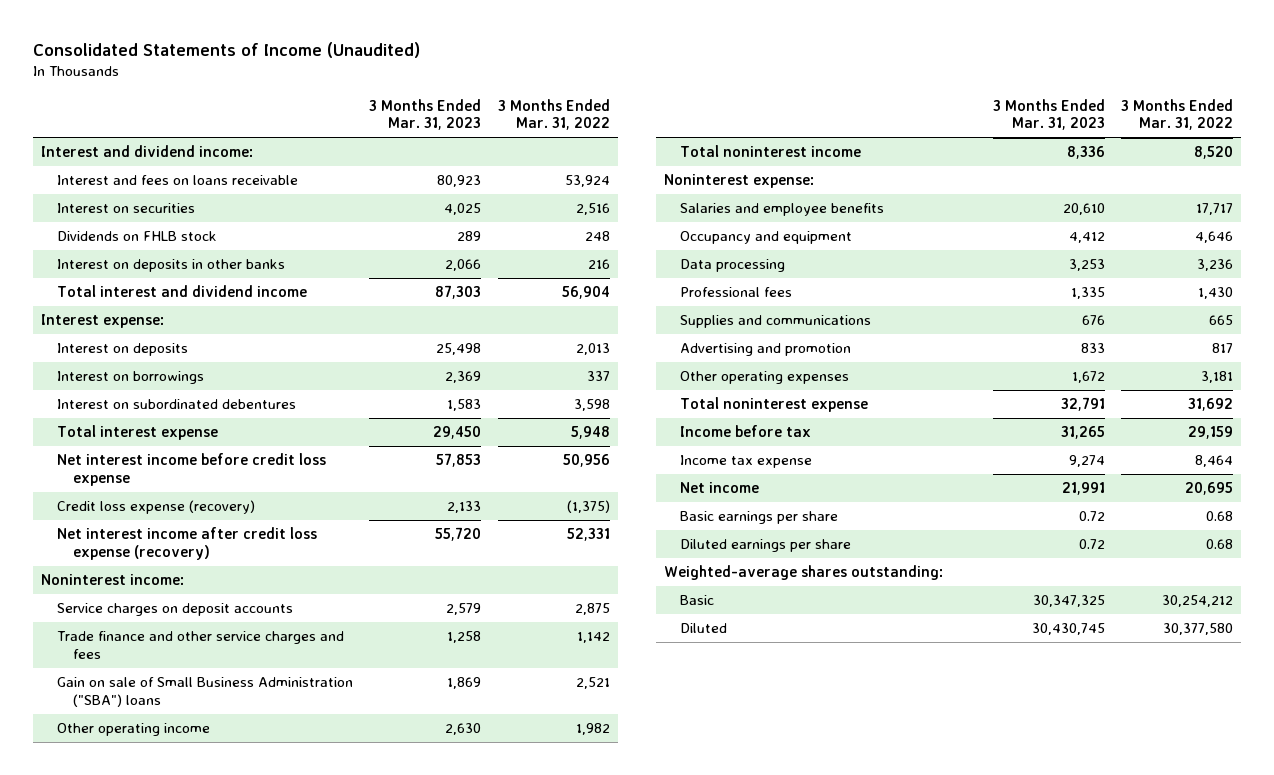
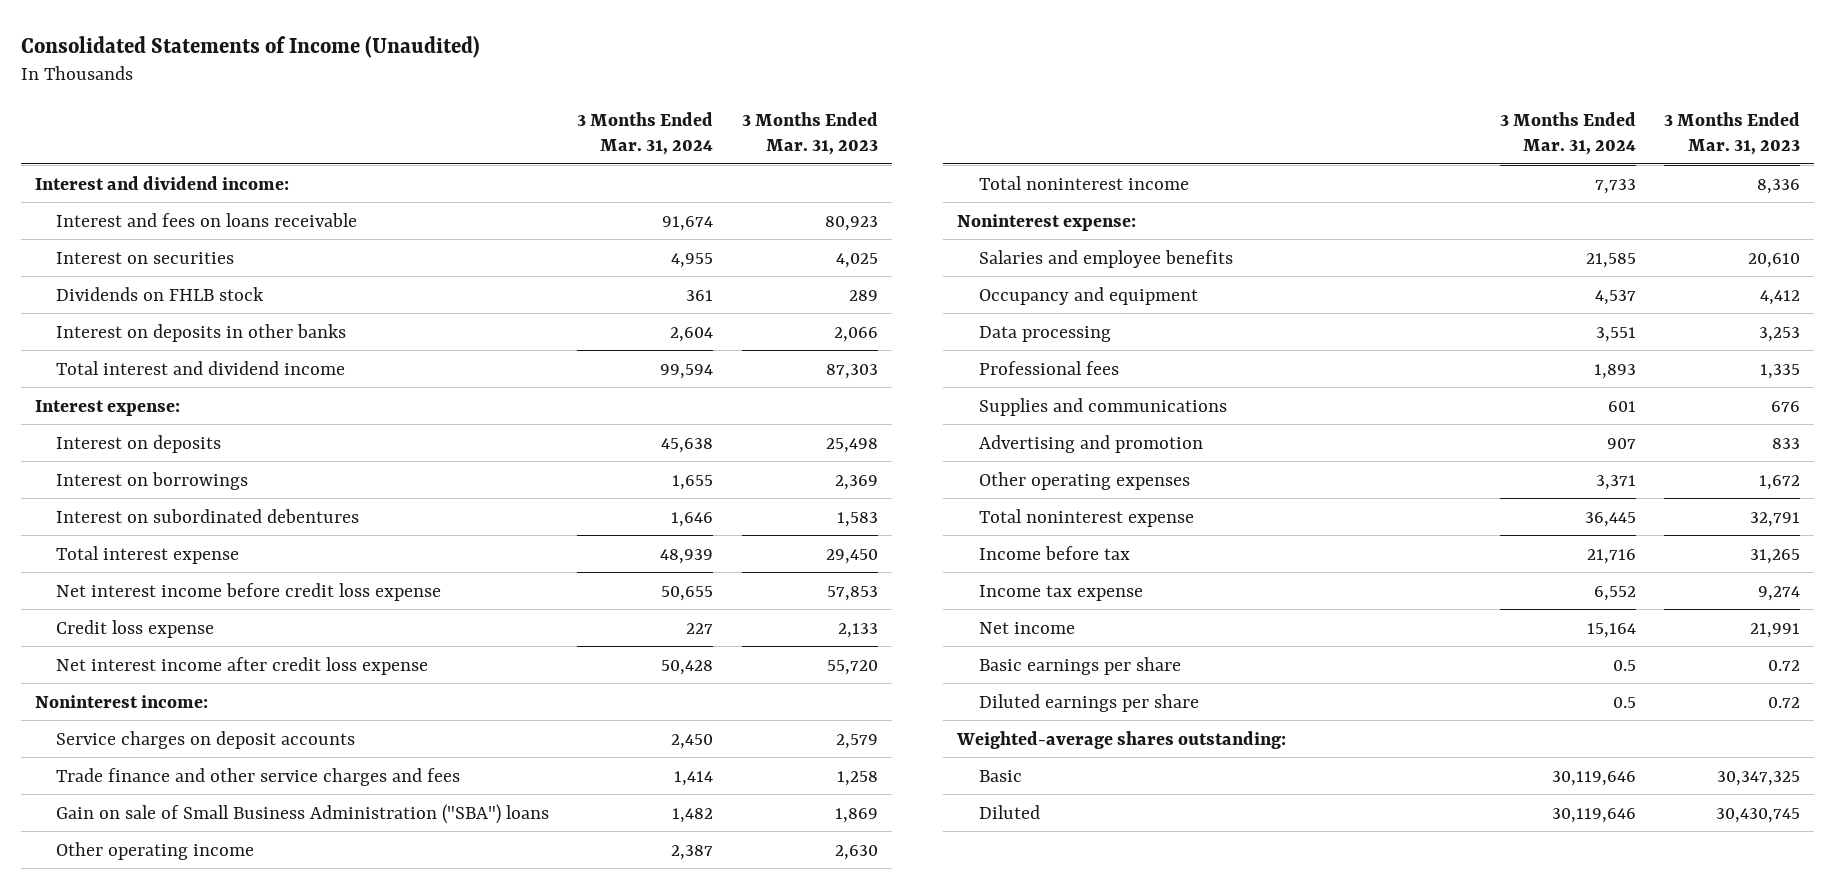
[497,98,610,131] 3 Months Ended Mar. 31, 2022 -> none
none -> [577,111,714,156] 3 Months Ended Mar. 31, 2024
[57,500,256,515] Credit loss expense (recovery) -> [56,619,215,638] Credit loss expense
[57,527,318,560] Net interest income after credit loss expense (recovery) -> [56,656,429,675] Net interest income after credit loss expense

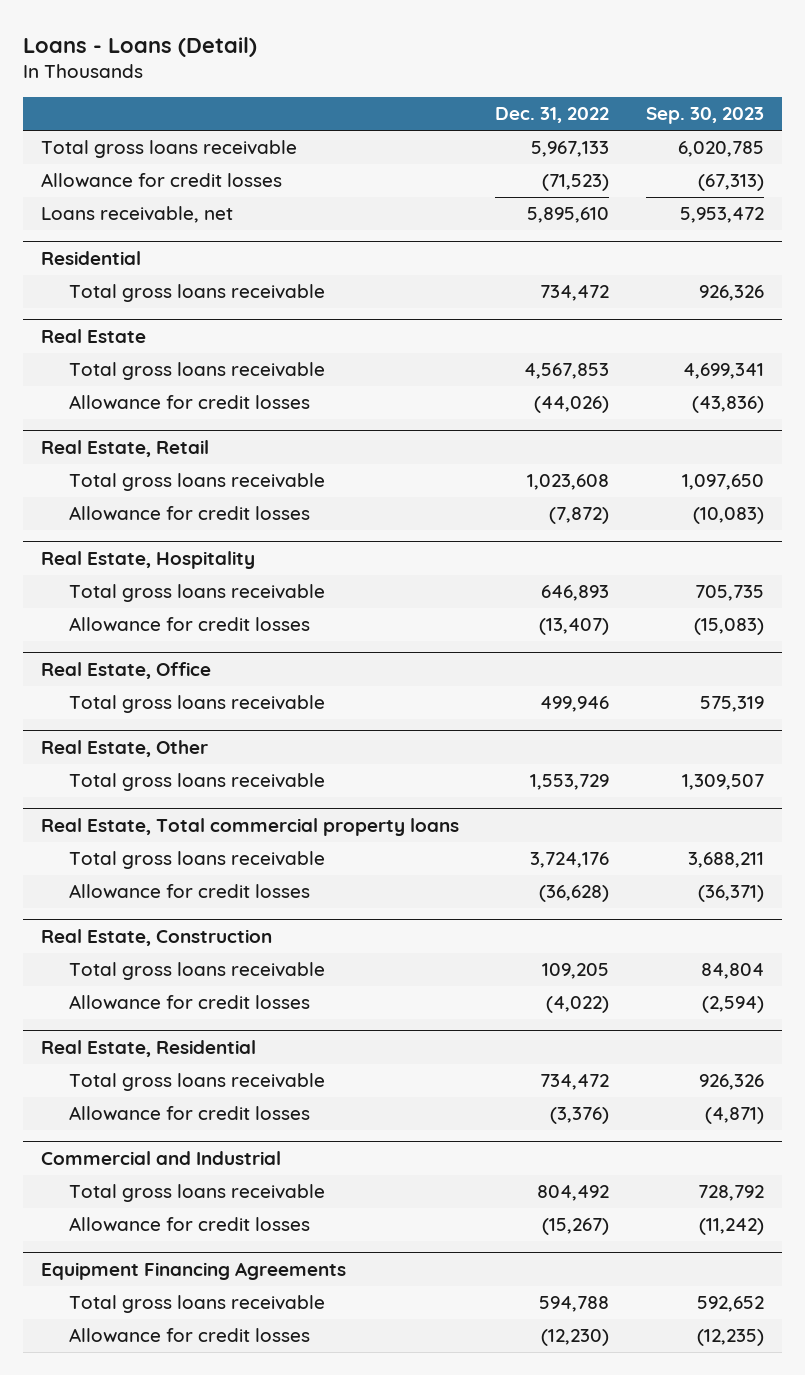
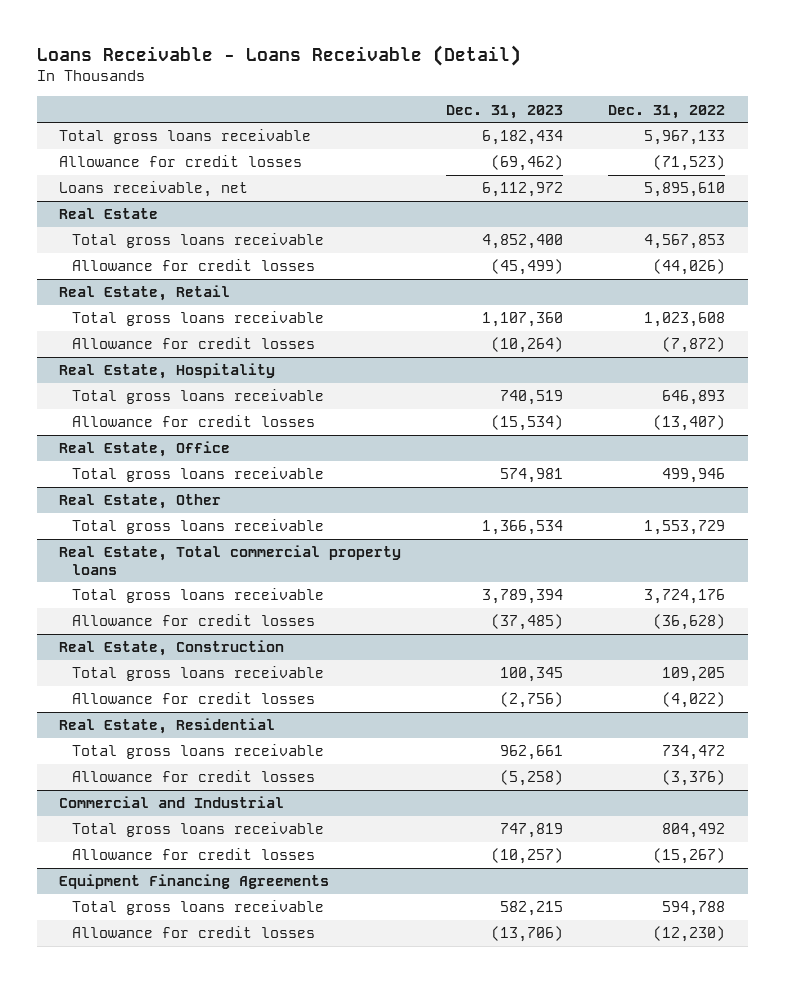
[23,36,258,57] Loans - Loans (Detail) -> [37,44,522,66] Loans Receivable - Loans Receivable (Detail)
[645,107,764,125] Sep. 30, 2023 -> none
none -> [446,104,564,119] Dec. 31, 2023
[41,251,142,266] Residential -> none
[68,284,325,303] Total gross loans receivable -> none

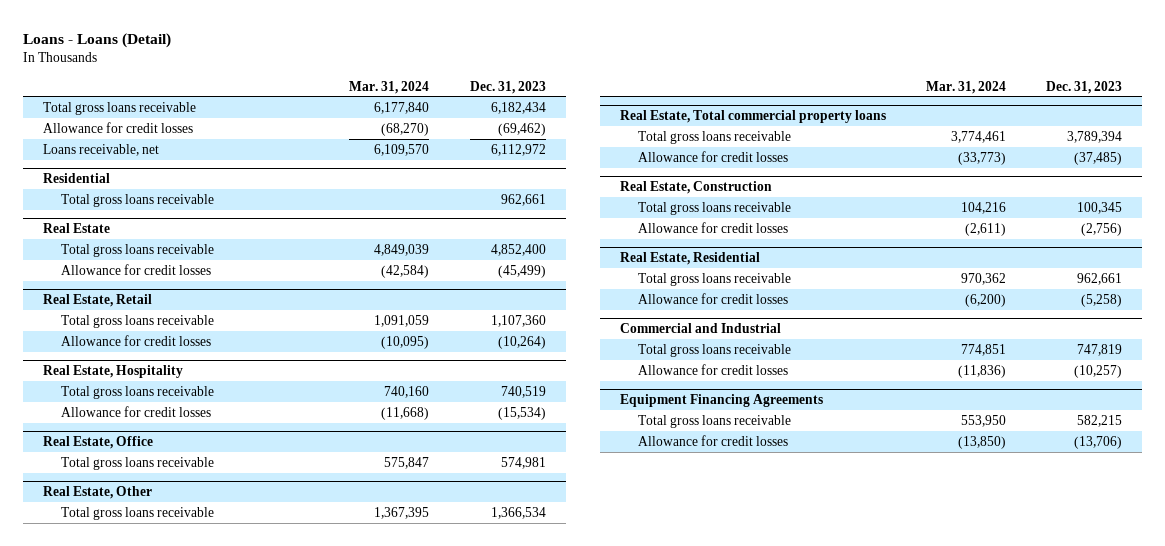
[37,44,522,66] Loans Receivable - Loans Receivable (Detail) -> [22,33,171,49] Loans - Loans (Detail)
[608,104,726,119] Dec. 31, 2022 -> none
none -> [349,80,430,94] Mar. 31, 2024
none -> [43,173,111,184] Residential
none -> [60,193,214,207] Total gross loans receivable

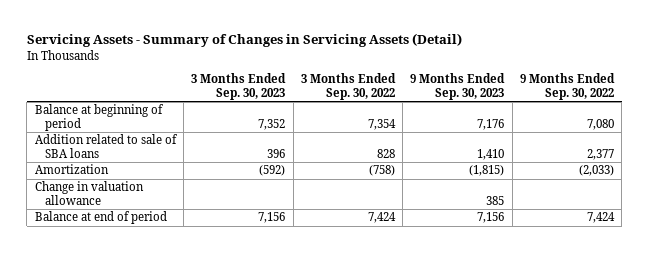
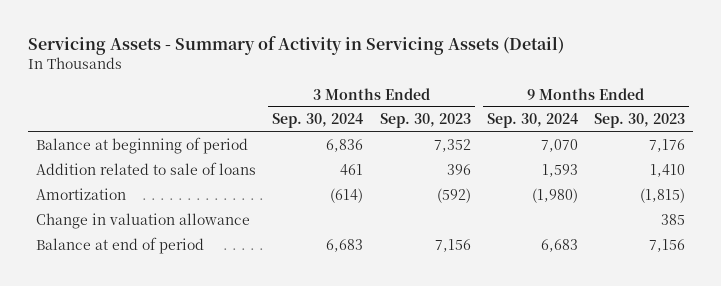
[26,33,462,48] Servicing Assets - Summary of Changes in Servicing Assets (Detail) -> [28,35,565,55] Servicing Assets - Summary of Activity in Servicing Assets (Detail)
[300,73,396,100] 3 Months Ended Sep. 30, 2022 -> none
[520,73,616,100] 9 Months Ended Sep. 30, 2022 -> none
none -> [272,113,364,129] Sep. 30, 2024
none -> [486,113,578,129] Sep. 30, 2024
[34,134,178,159] Addition related to sale of SBA loans -> [36,162,257,176] Addition related to sale of loans

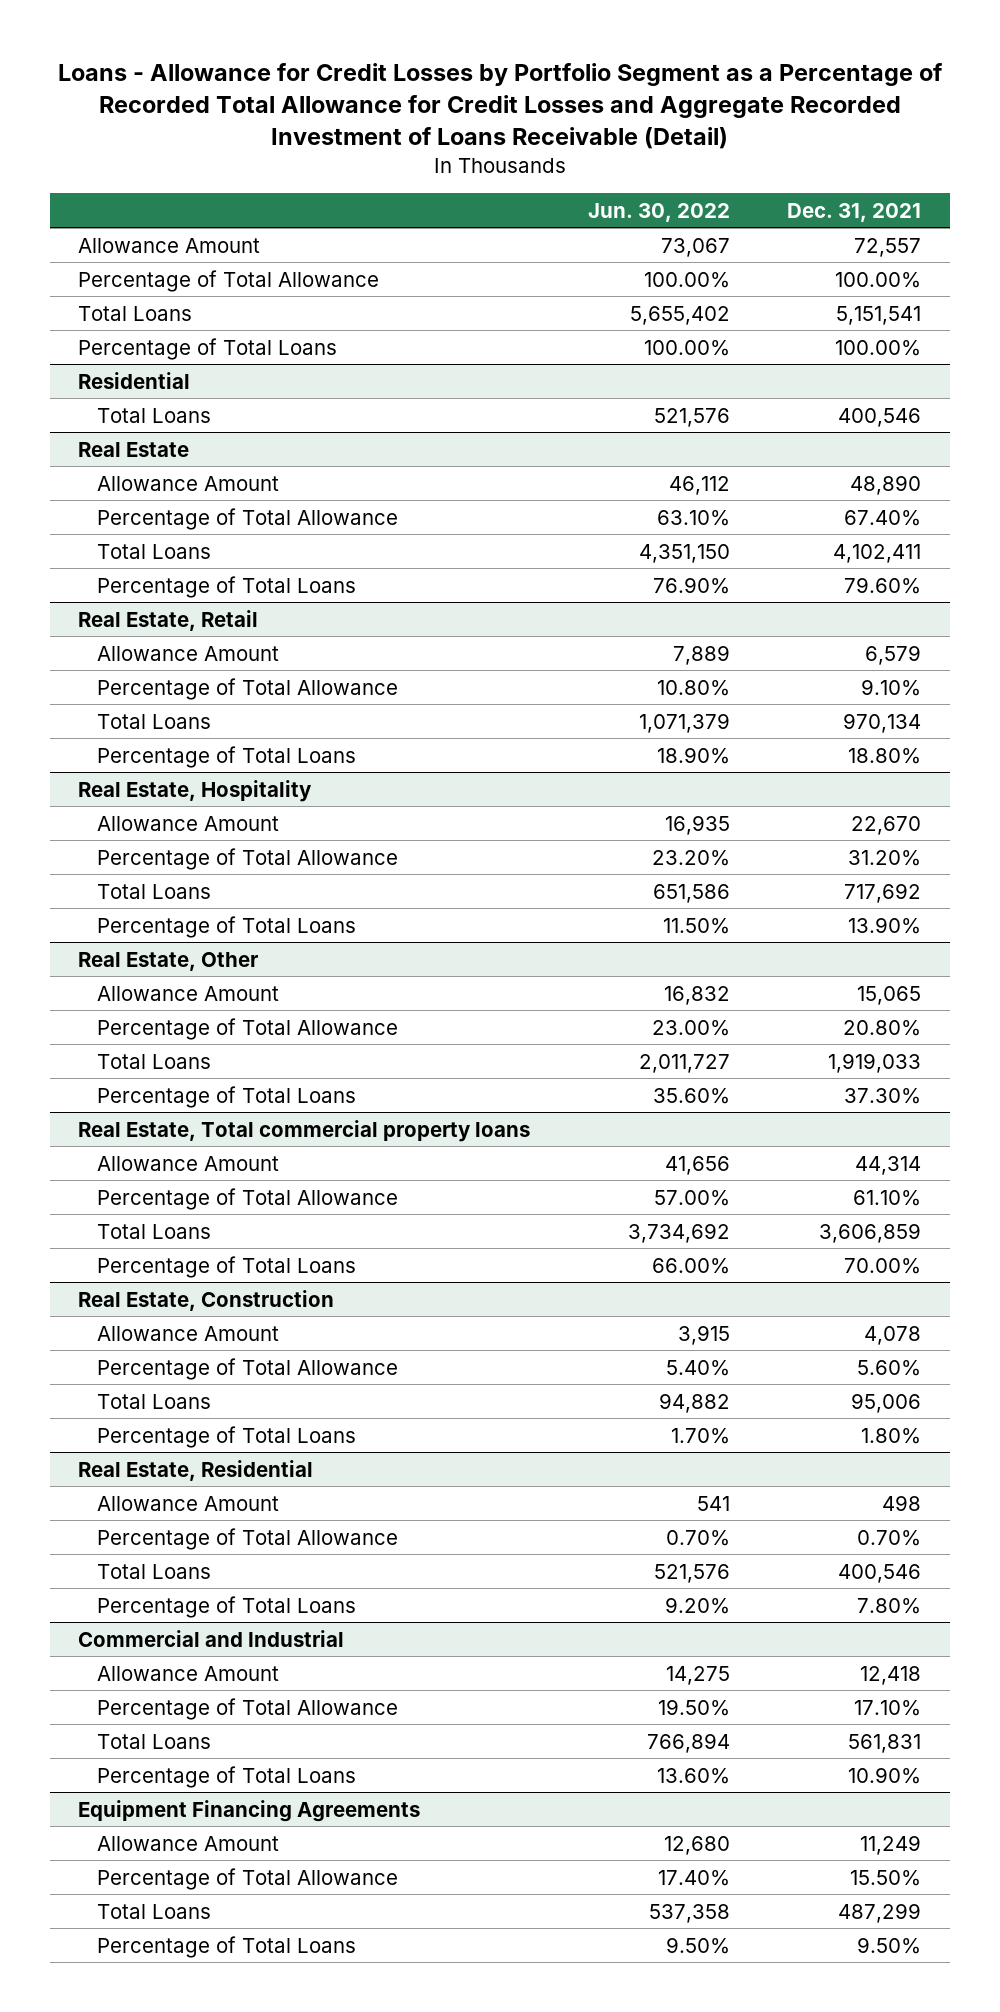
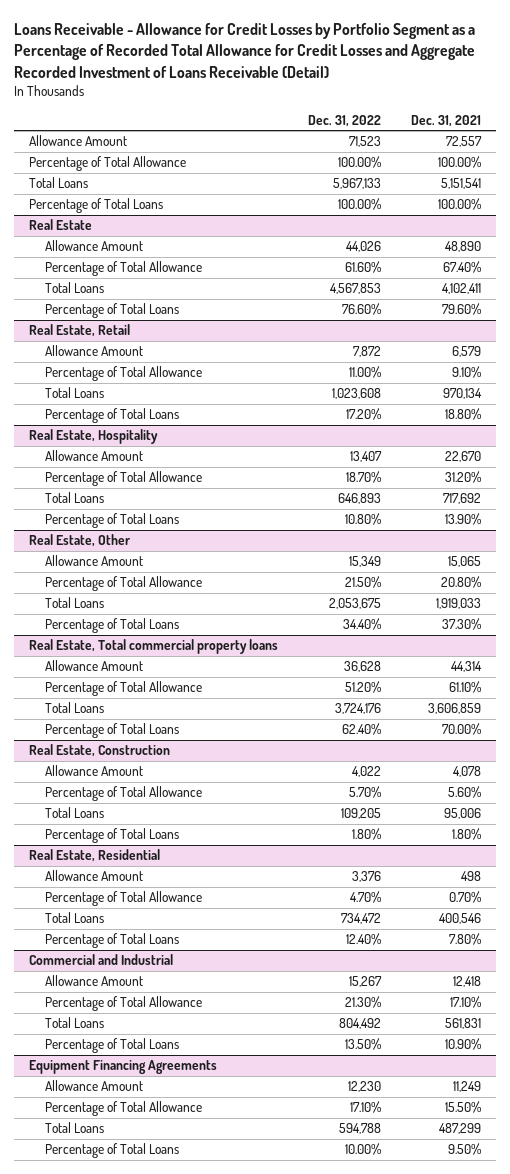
[57,63,943,149] Loans - Allowance for Credit Losses by Portfolio Segment as a Percentage of Recorded Total Allowance for Credit Losses and Aggregate Recorded Investment of Loans Receivable (Detail) -> [13,23,475,78] Loans Receivable - Allowance for Credit Losses by Portfolio Segment as a Percentage of Recorded Total Allowance for Credit Losses and Aggregate Recorded Investment of Loans Receivable (Detail)
[587,202,730,222] Jun. 30, 2022 -> none
none -> [307,114,381,127] Dec. 31, 2022
[78,371,191,389] Residential -> none
[96,407,211,423] Total Loans -> none

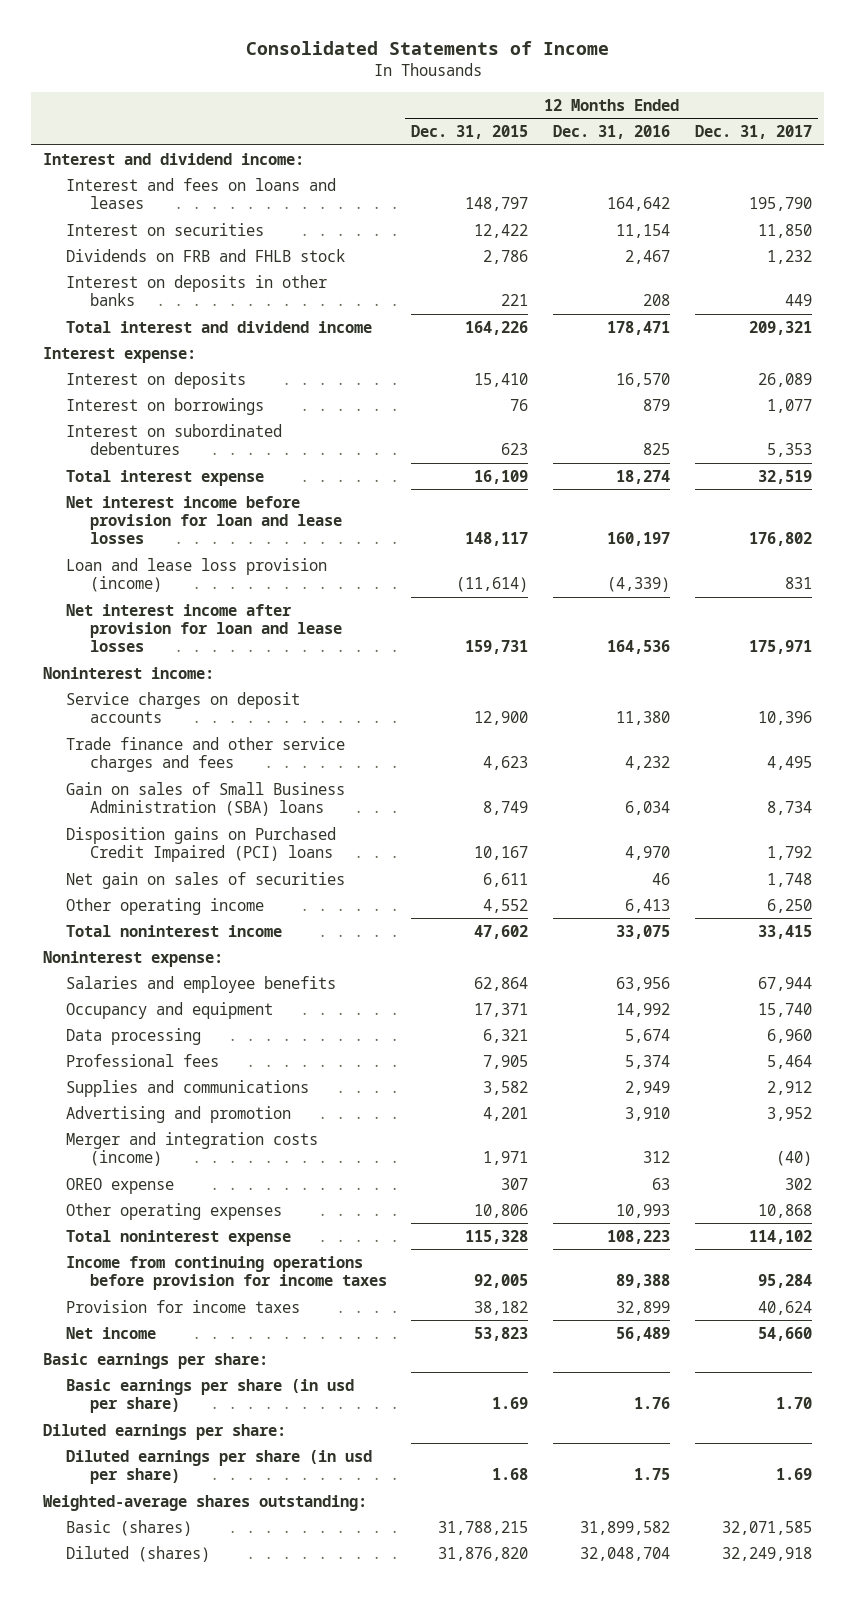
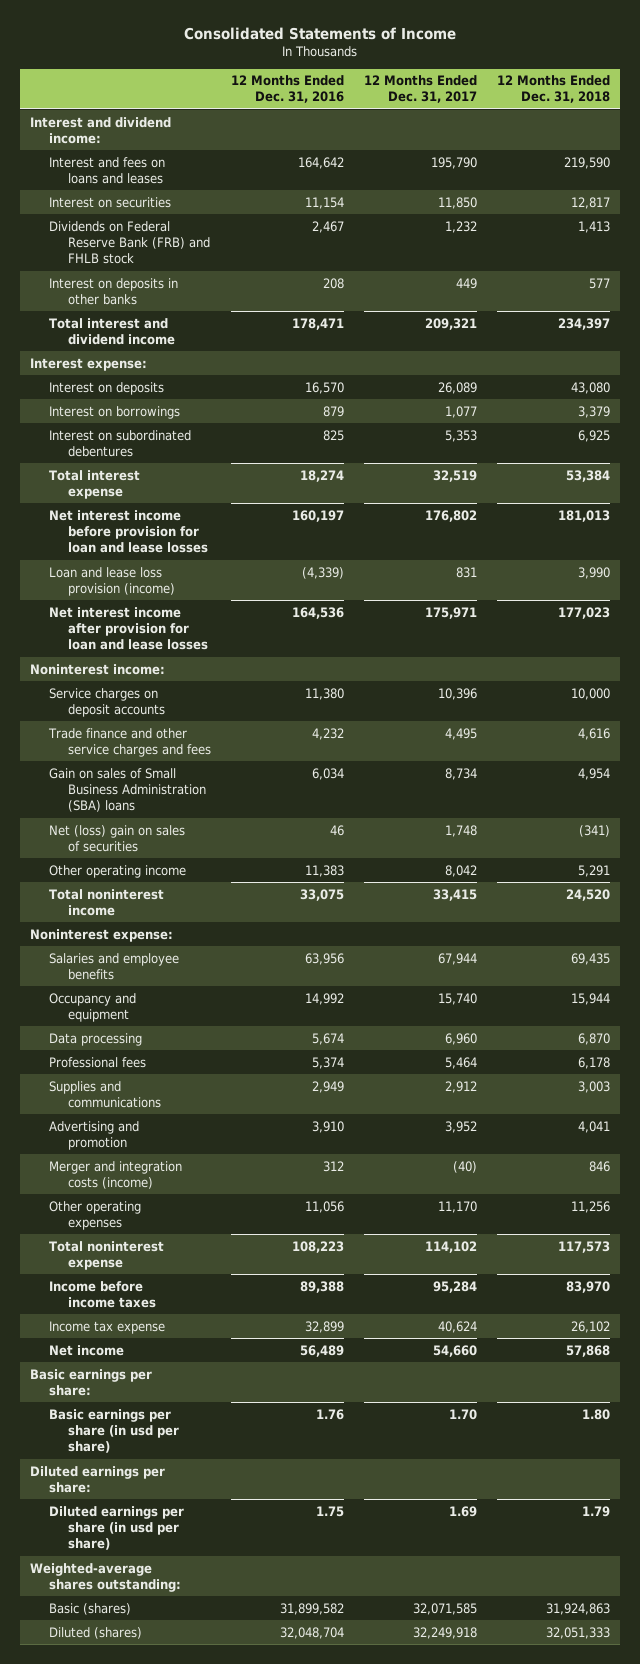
[411,125,529,140] Dec. 31, 2015 -> none
none -> [497,75,611,104] 12 Months Ended Dec. 31, 2018
[66,248,346,262] Dividends on FRB and FHLB stock -> [48,220,210,265] Dividends on Federal Reserve Bank (FRB) and FHLB stock
[66,826,337,863] Disposition gains on Purchased Credit Impaired (PCI) loans -> none
[66,871,346,889] Net gain on sales of securities -> [48,824,185,852] Net (loss) gain on sales of securities
[625,898,671,913] 6,413 -> [304,864,344,877] 11,383
[766,898,812,913] 6,250 -> [445,864,478,877] 8,042
[66,1177,175,1194] OREO expense -> none
[616,1203,671,1218] 10,993 -> [304,1200,344,1213] 11,056
[757,1203,812,1218] 10,868 -> [438,1200,478,1213] 11,170
[66,1255,387,1291] Income from continuing operations before provision for income taxes -> [48,1280,156,1308] Income before income taxes
[66,1299,301,1313] Provision for income taxes -> [48,1320,165,1334] Income tax expense

